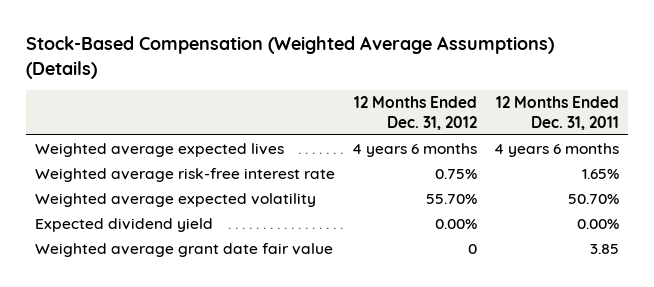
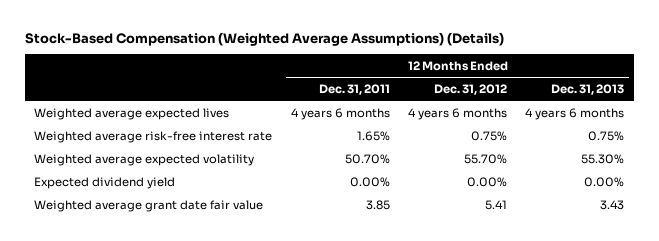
none -> [551,84,625,96] Dec. 31, 2013
[467,243,477,254] 0 -> [485,199,508,210] 5.41

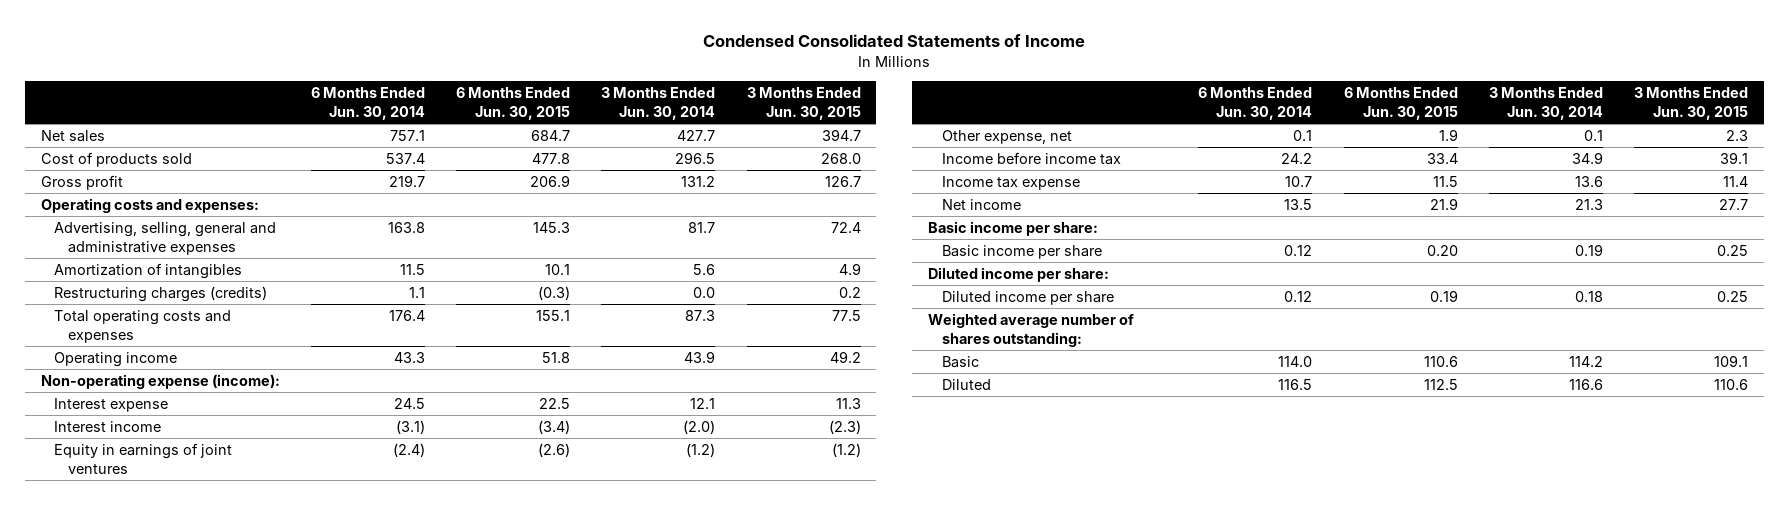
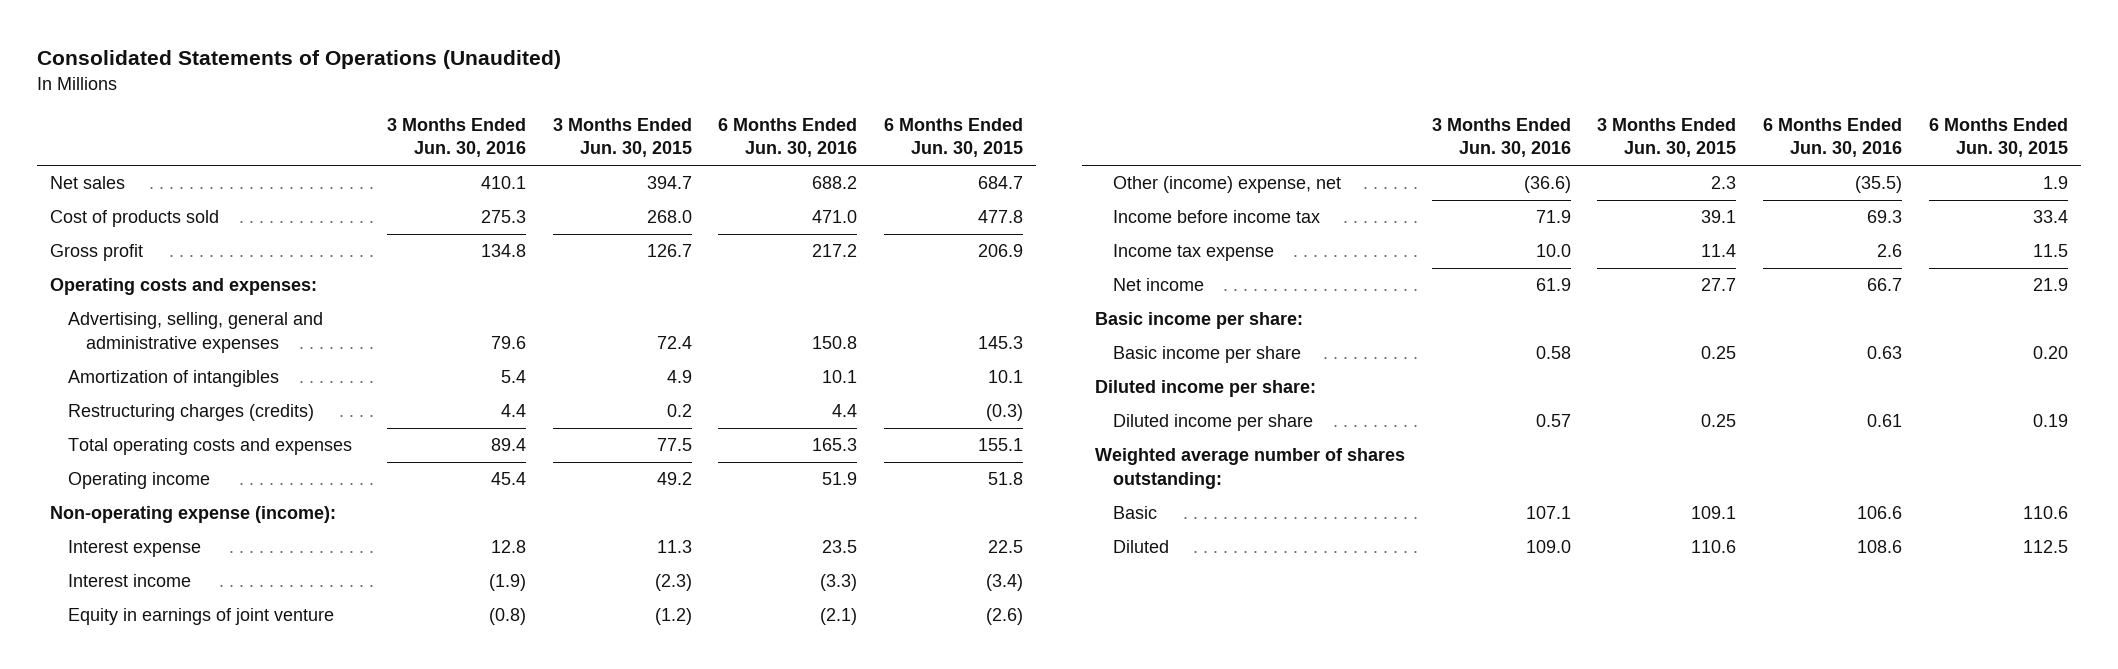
[703,34,1086,48] Condensed Consolidated Statements of Income -> [36,50,561,70] Consolidated Statements of Operations (Unaudited)
[310,87,425,120] 6 Months Ended Jun. 30, 2014 -> none
[601,87,716,120] 3 Months Ended Jun. 30, 2014 -> none
none -> [386,118,526,158] 3 Months Ended Jun. 30, 2016
none -> [718,118,858,158] 6 Months Ended Jun. 30, 2016
[54,442,233,474] Equity in earnings of joint ventures -> [68,608,335,626] Equity in earnings of joint venture
[941,129,1072,144] Other expense, net -> [1113,176,1342,194] Other (income) expense, net

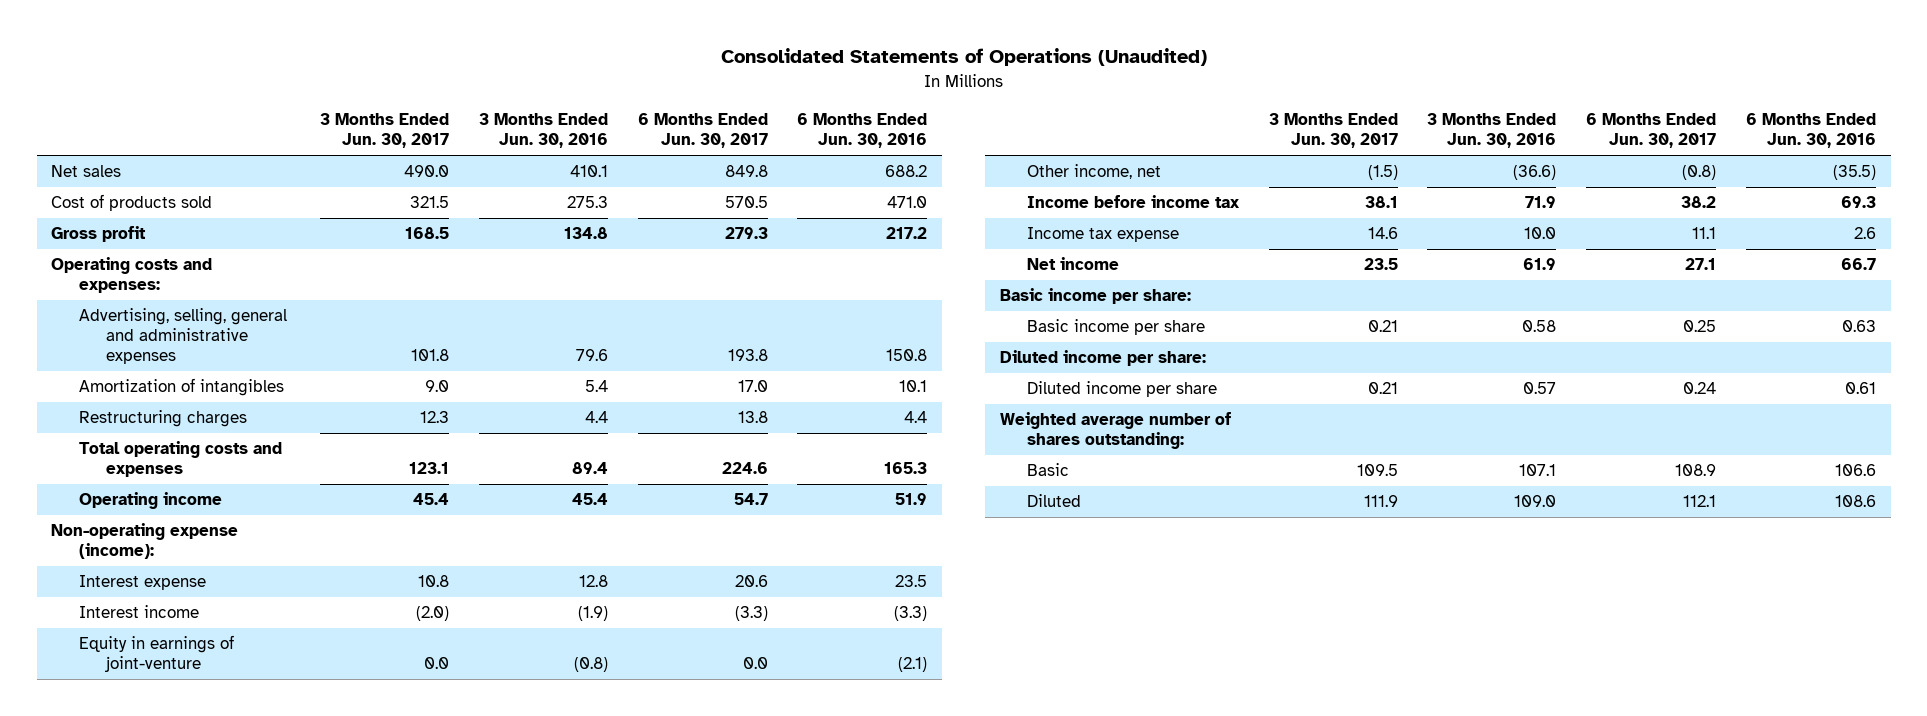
[552,118,692,158] 3 Months Ended Jun. 30, 2015 -> none
[883,118,1023,158] 6 Months Ended Jun. 30, 2015 -> none
none -> [320,113,450,149] 3 Months Ended Jun. 30, 2017
none -> [637,113,768,149] 6 Months Ended Jun. 30, 2017
[68,404,315,422] Restructuring charges (credits) -> [78,410,247,428] Restructuring charges
[68,608,335,626] Equity in earnings of joint venture -> [78,635,234,673] Equity in earnings of joint-venture
[1113,176,1342,194] Other (income) expense, net -> [1027,164,1162,180] Other income, net

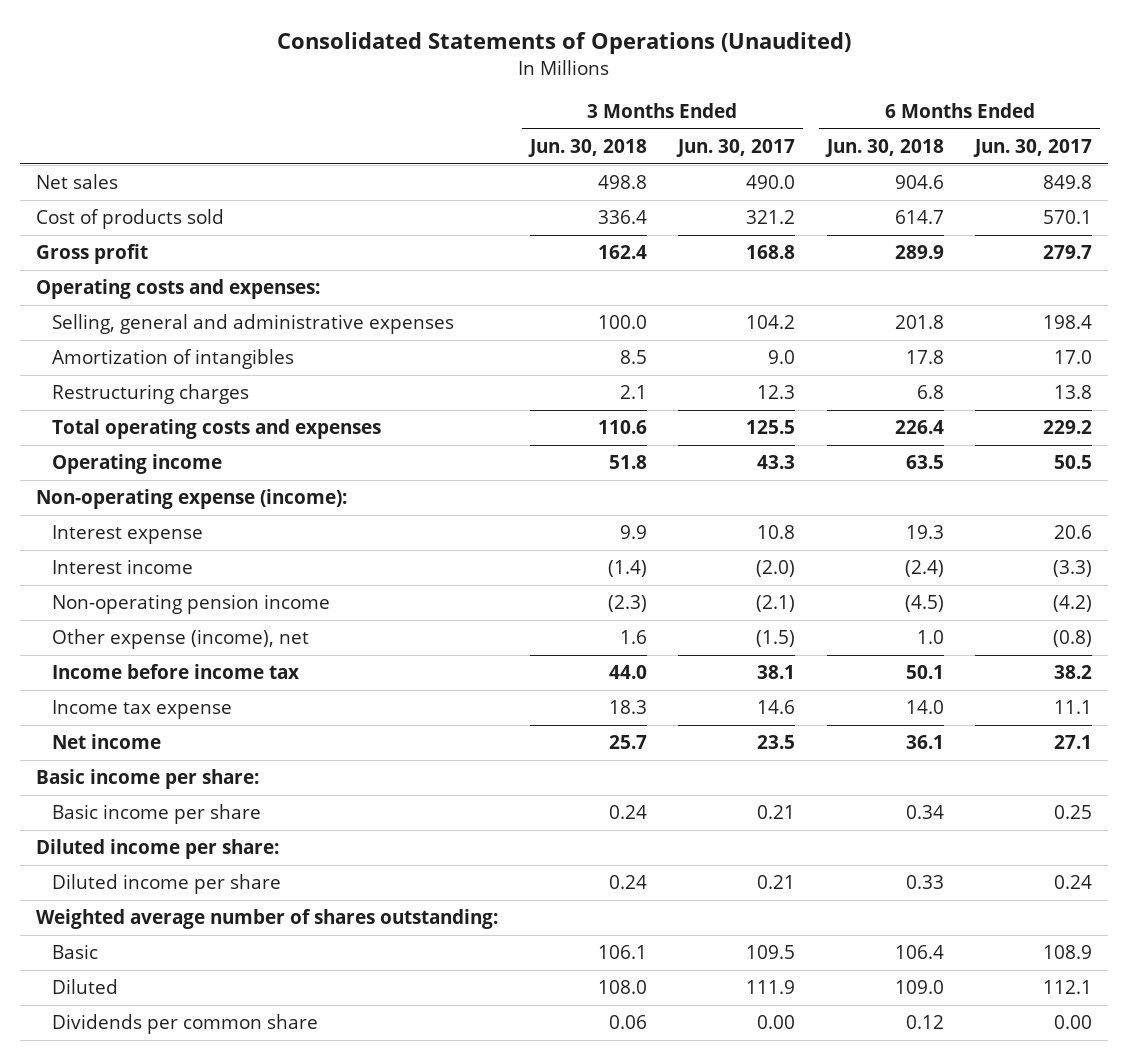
[478,113,608,149] 3 Months Ended Jun. 30, 2016 -> none
[797,113,928,149] 6 Months Ended Jun. 30, 2016 -> none
none -> [527,138,647,157] Jun. 30, 2018
none -> [824,138,944,157] Jun. 30, 2018
[410,196,450,209] 321.5 -> [746,210,796,225] 321.2
[724,196,768,209] 570.5 -> [1043,210,1093,225] 570.1
[405,227,450,240] 168.5 -> [746,245,796,260] 168.8
[724,227,768,240] 279.3 -> [1043,245,1093,260] 279.7
[78,308,287,365] Advertising, selling, general and administrative expenses -> [52,314,455,335] Selling, general and administrative expenses
[411,349,450,362] 101.8 -> [746,315,796,330] 104.2
[727,349,768,362] 193.8 -> [1043,315,1093,330] 198.4
[409,462,450,475] 123.1 -> [746,420,796,435] 125.5
[721,462,768,475] 224.6 -> [1043,420,1093,435] 229.2
[413,493,450,506] 45.4 -> [757,455,796,470] 43.3
[733,493,768,506] 54.7 -> [1054,455,1093,470] 50.5
[78,635,234,673] Equity in earnings of joint-venture -> none
none -> [52,594,331,615] Non-operating pension income
[1027,164,1162,180] Other income, net -> [52,629,310,650] Other expense (income), net
none -> [52,1014,319,1035] Dividends per common share

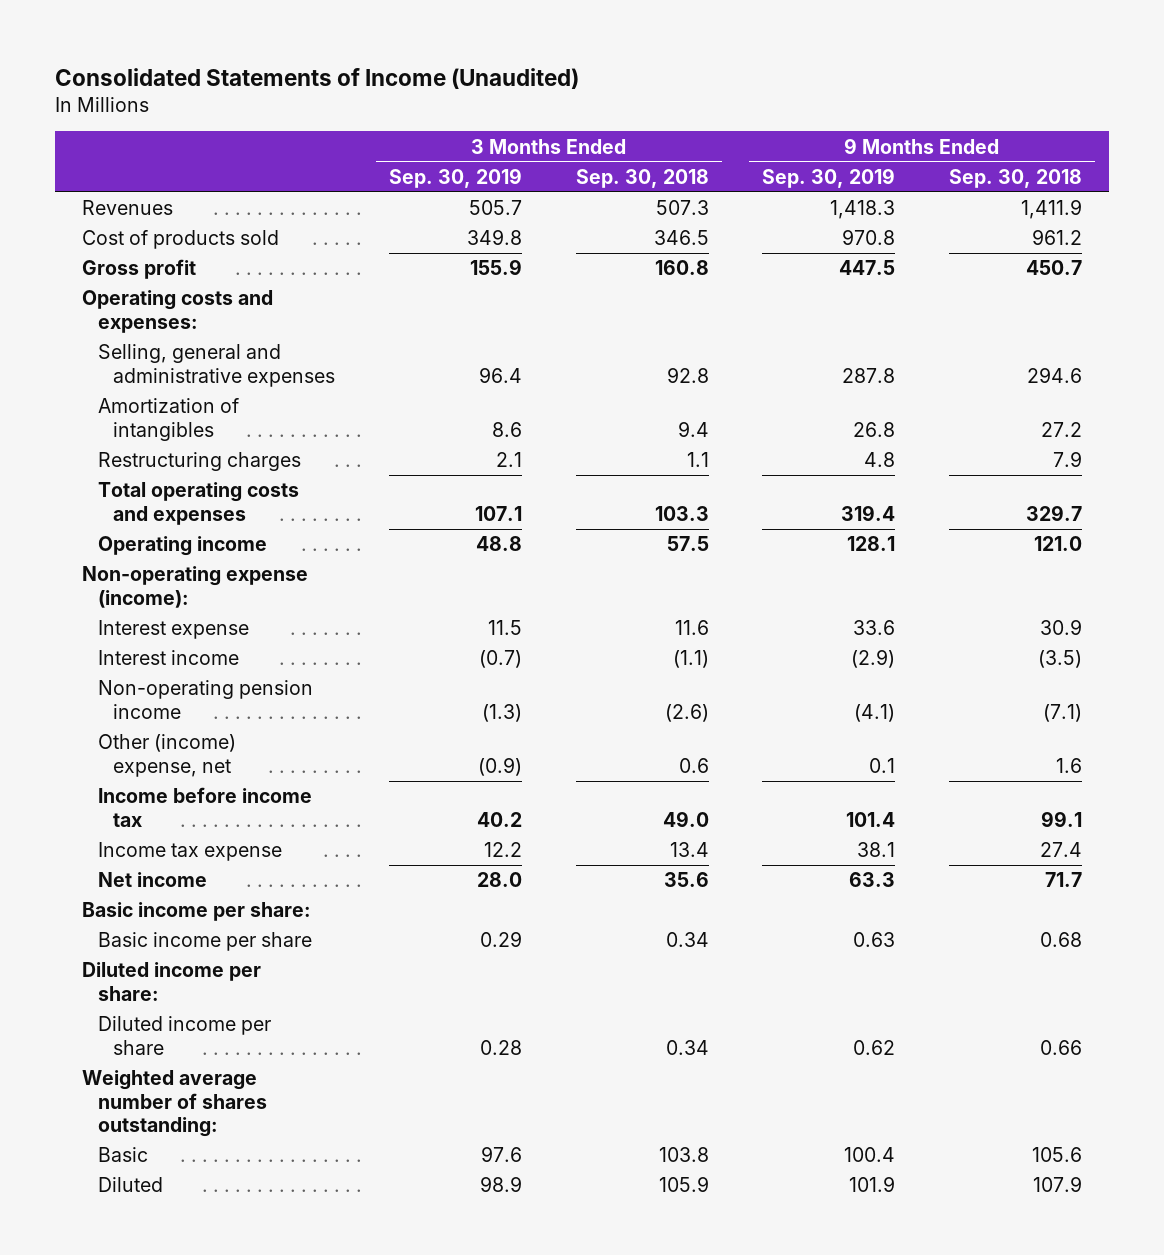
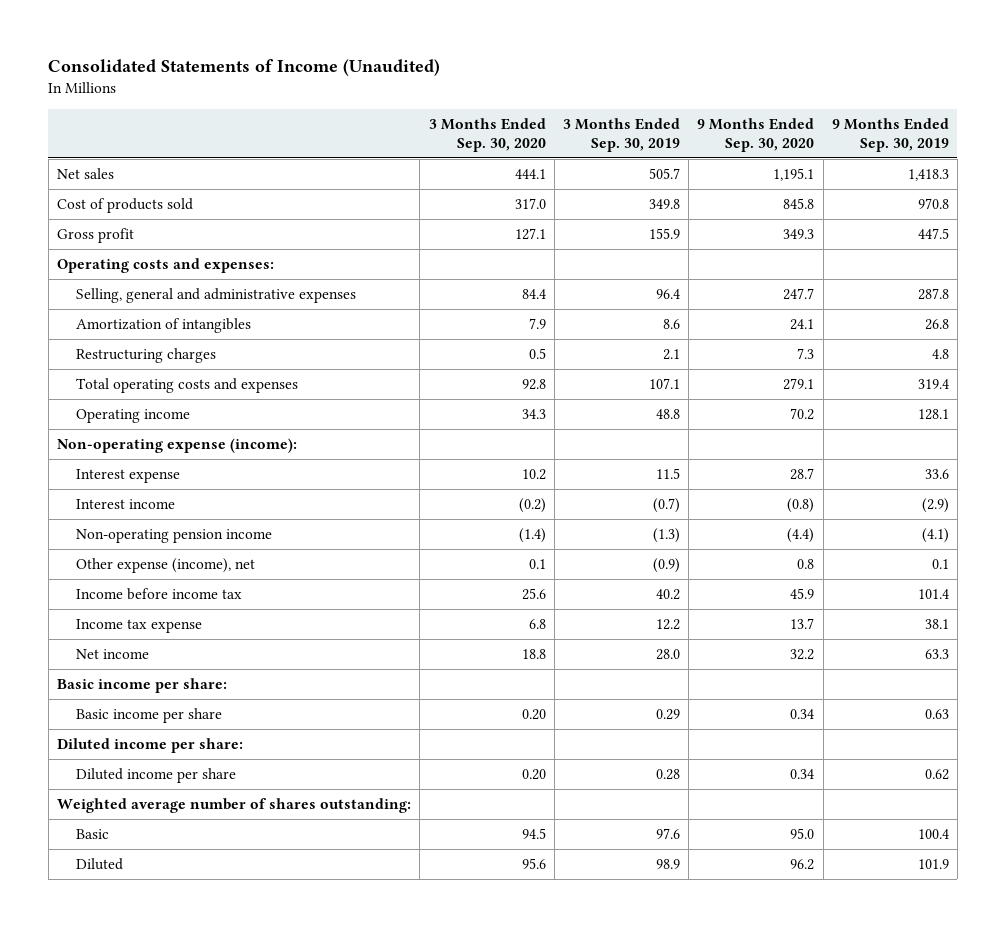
[575,168,709,188] Sep. 30, 2018 -> none
[948,168,1082,188] Sep. 30, 2018 -> none
none -> [428,117,546,152] 3 Months Ended Sep. 30, 2020
none -> [697,117,815,152] 9 Months Ended Sep. 30, 2020
[82,200,174,216] Revenues -> [57,167,115,179] Net sales
[97,734,236,777] Other (income) expense, net -> [75,557,255,573] Other expense (income), net

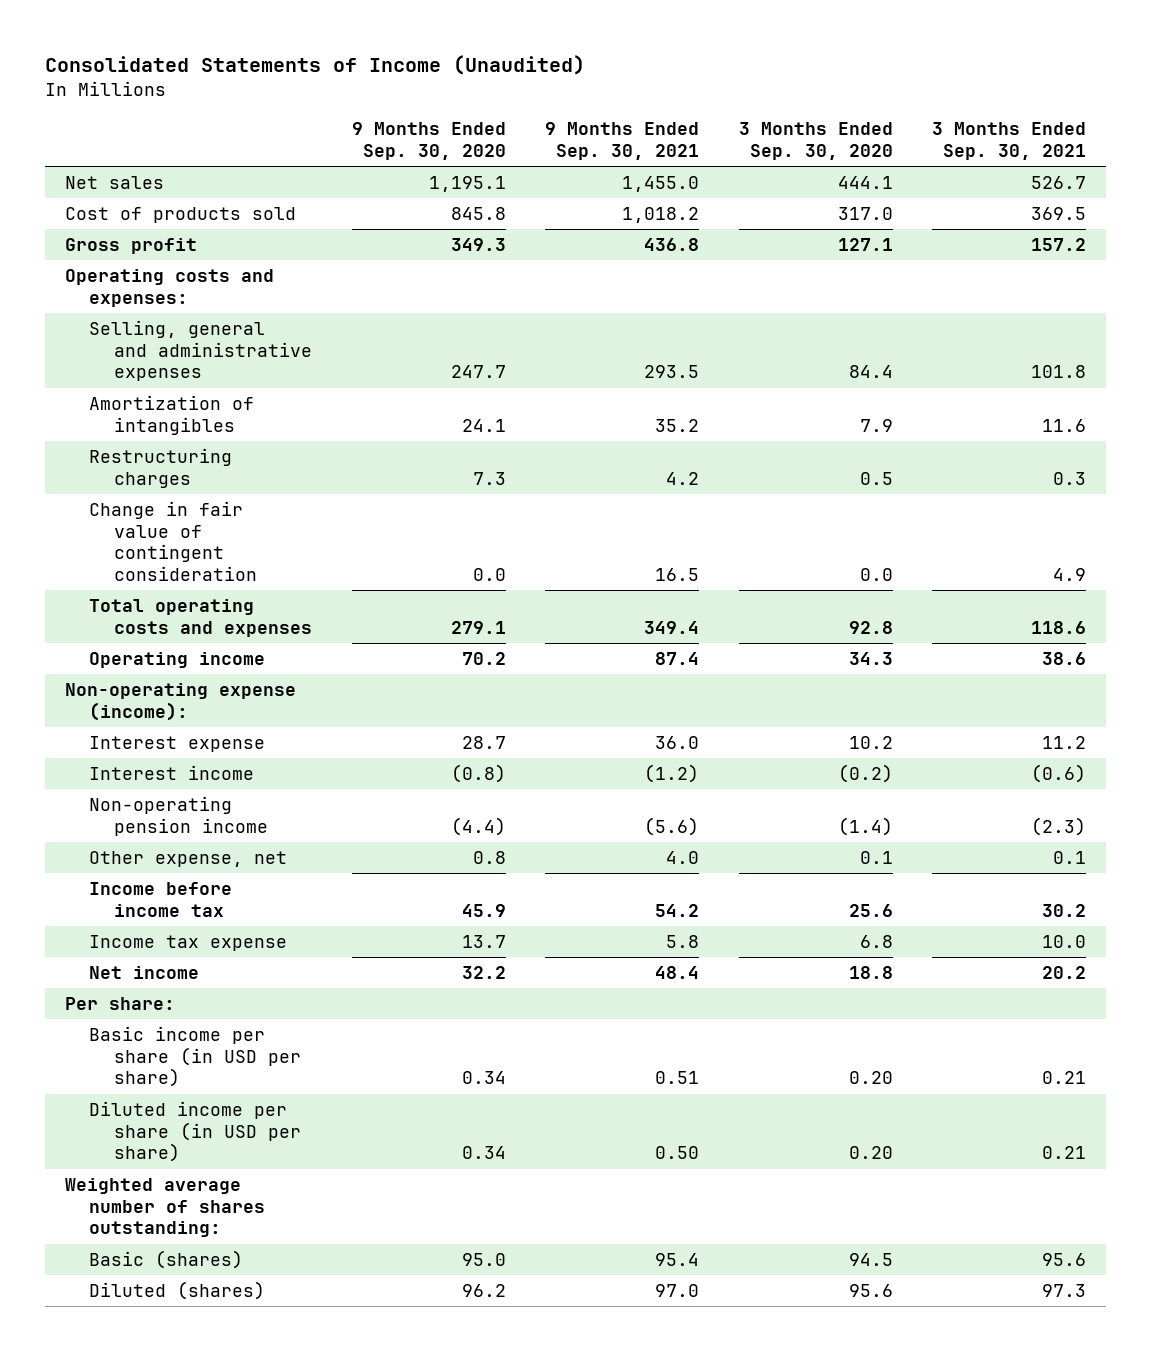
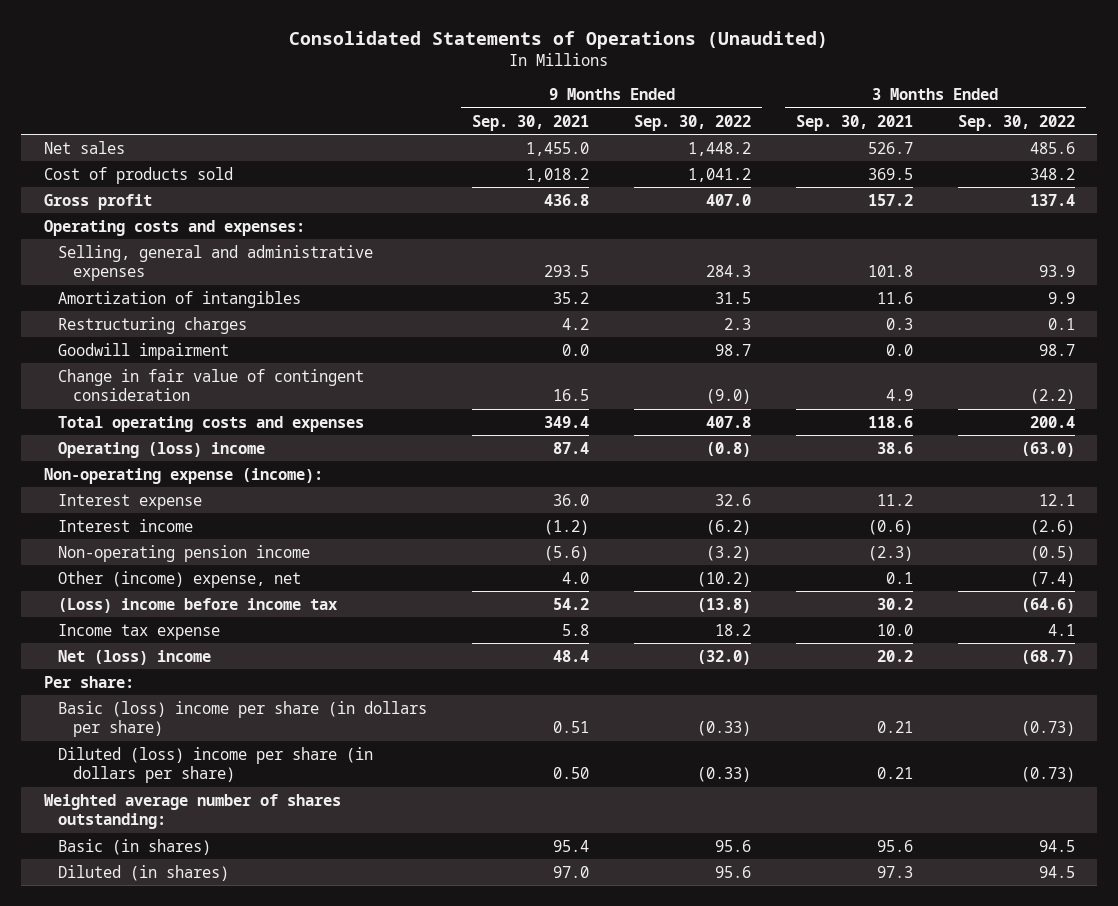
[44,55,585,76] Consolidated Statements of Income (Unaudited) -> [289,31,829,50] Consolidated Statements of Operations (Unaudited)
[351,122,506,161] 9 Months Ended Sep. 30, 2020 -> none
[738,122,893,161] 3 Months Ended Sep. 30, 2020 -> none
none -> [634,114,752,131] Sep. 30, 2022
none -> [957,114,1075,131] Sep. 30, 2022
none -> [58,342,230,360] Goodwill impairment
[89,652,266,669] Operating income -> [58,441,266,458] Operating (loss) income
[89,851,288,868] Other expense, net -> [58,570,302,588] Other (income) expense, net
[89,882,233,917] Income before income tax -> [58,597,338,613] (Loss) income before income tax
[89,966,200,980] Net income -> [58,649,212,665] Net (loss) income
[89,1026,302,1088] Basic income per share (in USD per share) -> [58,700,428,738] Basic (loss) income per share (in dollars per share)
[89,1101,302,1163] Diluted income per share (in USD per share) -> [58,746,374,784] Diluted (loss) income per share (in dollars per share)
[89,1250,244,1270] Basic (shares) -> [58,838,212,855] Basic (in shares)
[89,1281,266,1301] Diluted (shares) -> [58,864,230,881] Diluted (in shares)

